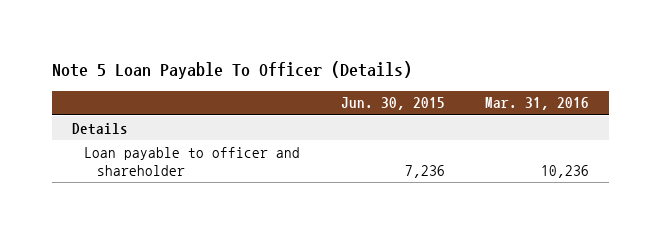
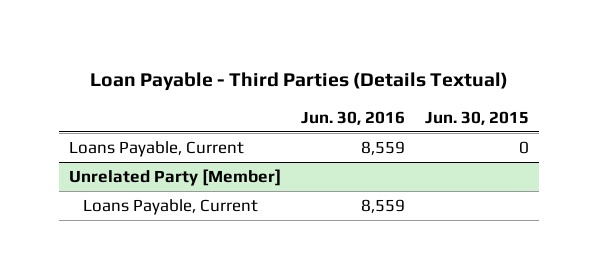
[51,61,412,80] Note 5 Loan Payable To Officer (Details) -> [89,71,508,91] Loan Payable - Third Parties (Details Textual)
[485,97,590,111] Mar. 31, 2016 -> none
none -> [300,110,405,125] Jun. 30, 2016
[72,122,129,135] Details -> none
[84,146,301,177] Loan payable to officer and shareholder -> [69,140,245,157] Loans Payable, Current
[404,165,445,179] 7,236 -> [518,140,529,154] 0
none -> [69,168,282,186] Unrelated Party [Member]
none -> [82,198,258,215] Loans Payable, Current

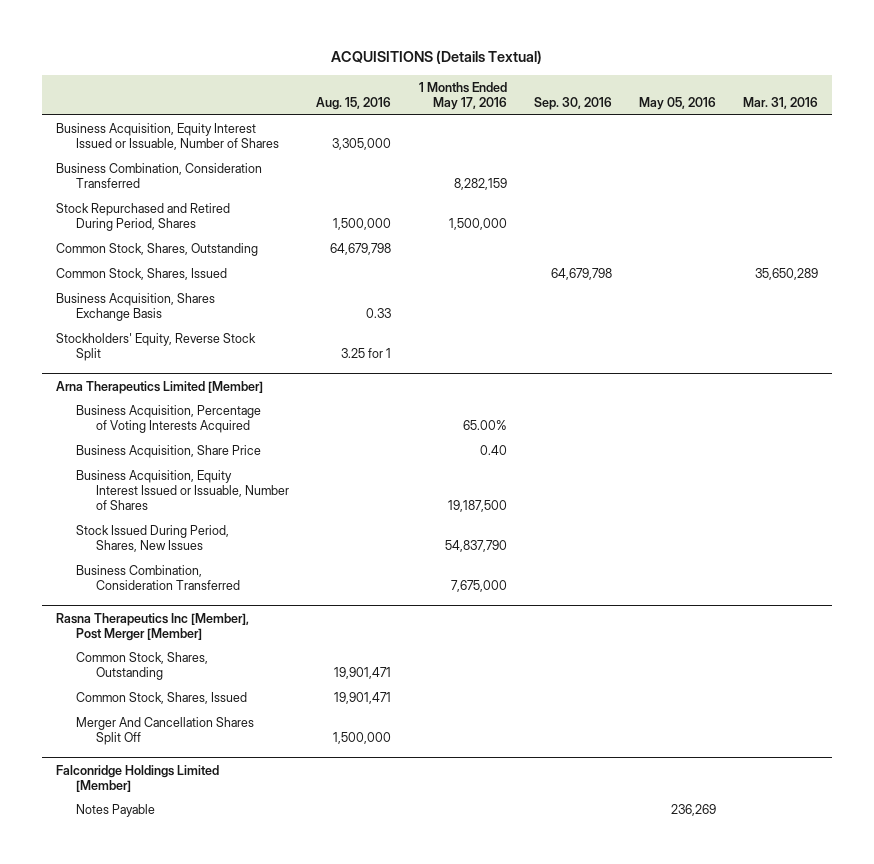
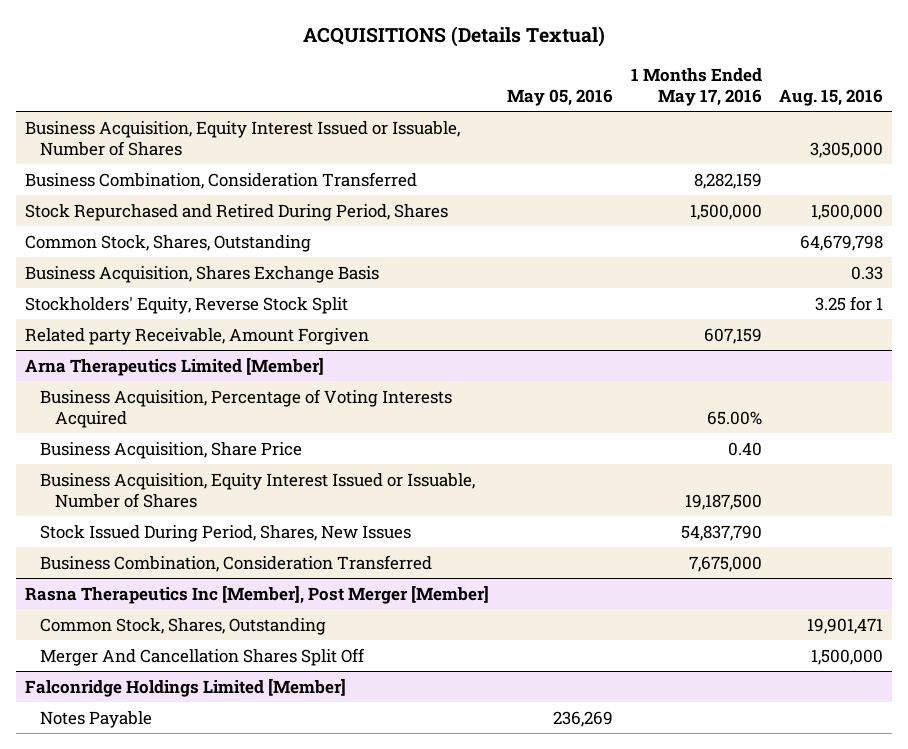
[533,96,612,110] Sep. 30, 2016 -> none
[743,96,819,109] Mar. 31, 2016 -> none
[56,267,228,280] Common Stock, Shares, Issued -> none
none -> [25,327,370,345] Related party Receivable, Amount Forgiven
[76,691,248,704] Common Stock, Shares, Issued -> none

